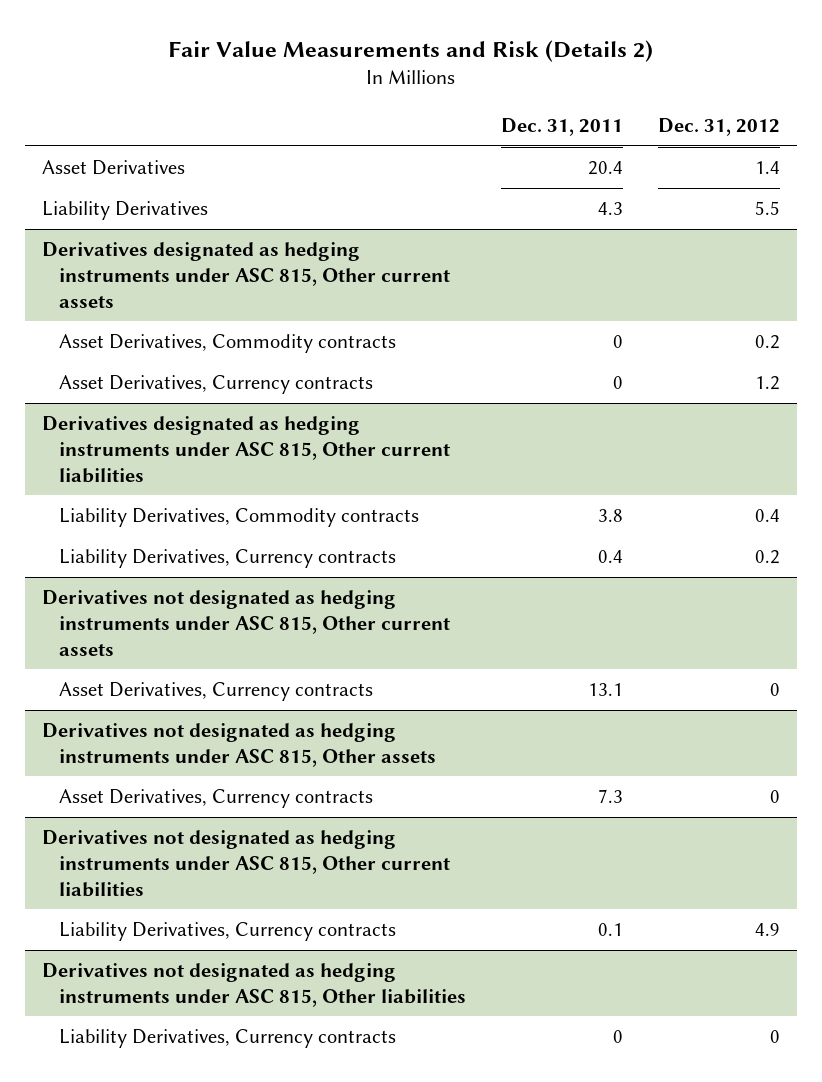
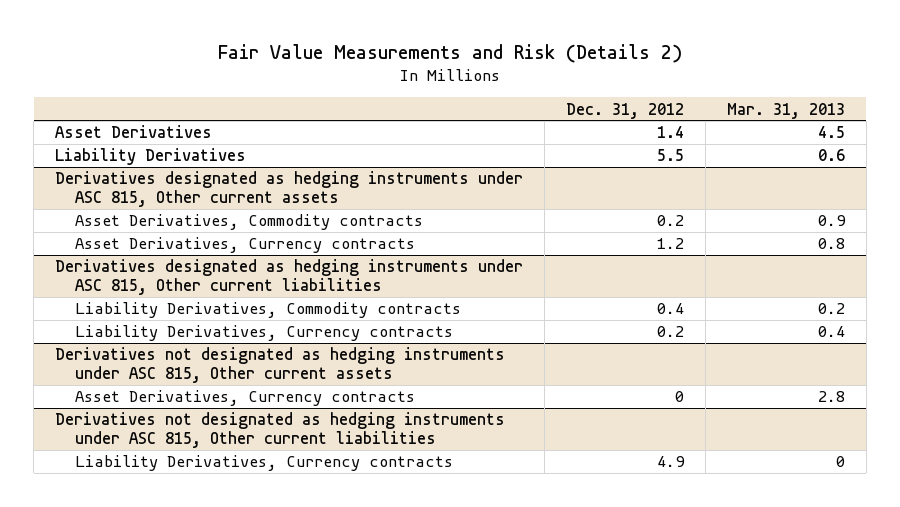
[501,118,624,137] Dec. 31, 2011 -> none
none -> [726,102,845,119] Mar. 31, 2013
[41,722,437,767] Derivatives not designated as hedging instruments under ASC 815, Other assets -> none
[59,788,374,808] Asset Derivatives, Currency contracts -> none
[41,962,467,1007] Derivatives not designated as hedging instruments under ASC 815, Other liabilities -> none
[59,1028,397,1048] Liability Derivatives, Currency contracts -> none

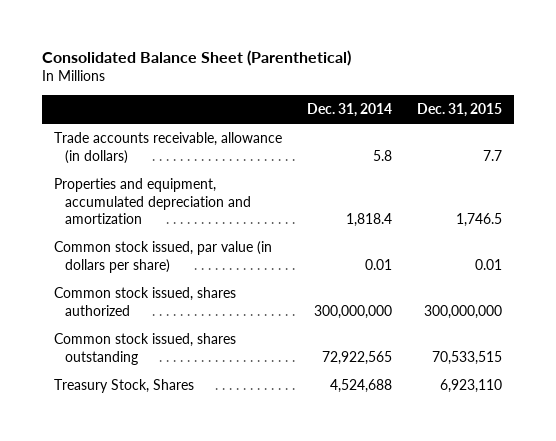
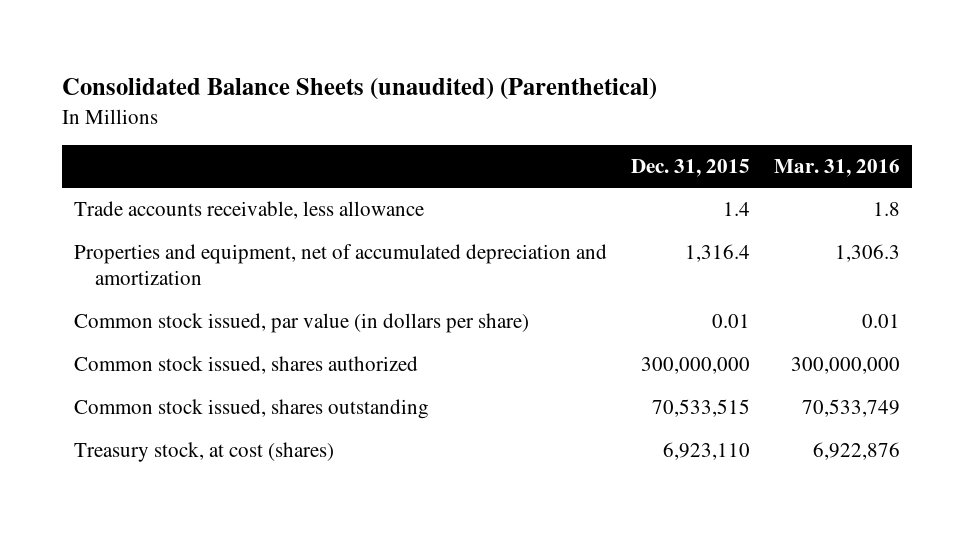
[41,49,351,66] Consolidated Balance Sheet (Parenthetical) -> [62,78,658,101] Consolidated Balance Sheets (unaudited) (Parenthetical)
[306,103,392,118] Dec. 31, 2014 -> none
none -> [773,159,900,178] Mar. 31, 2016
[54,131,283,164] Trade accounts receivable, allowance (in dollars) -> [74,201,425,220] Trade accounts receivable, less allowance
[482,149,502,161] 7.7 -> [722,202,750,217] 1.4
[54,177,252,225] Properties and equipment, accumulated depreciation and amortization -> [74,244,608,286] Properties and equipment, net of accumulated depreciation and amortization
[455,213,502,228] 1,746.5 -> [684,244,750,263] 1,316.4
[54,378,195,393] Treasury Stock, Shares -> [74,442,335,463] Treasury stock, at cost (shares)

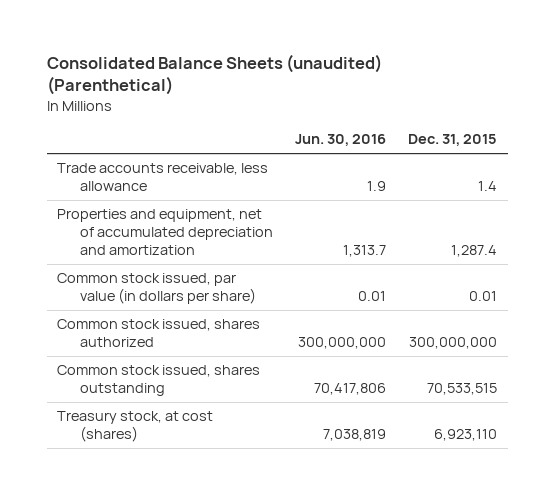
[773,159,900,178] Mar. 31, 2016 -> none
none -> [294,134,386,147] Jun. 30, 2016
[684,244,750,263] 1,316.4 -> [450,245,497,258] 1,287.4

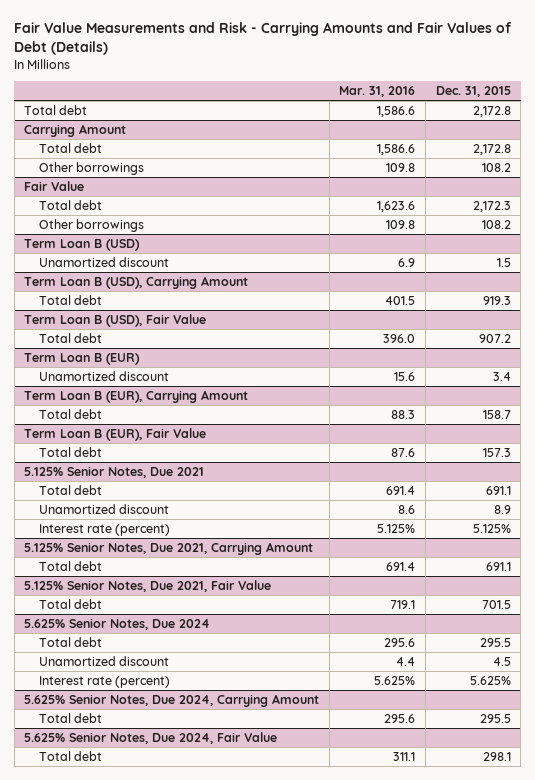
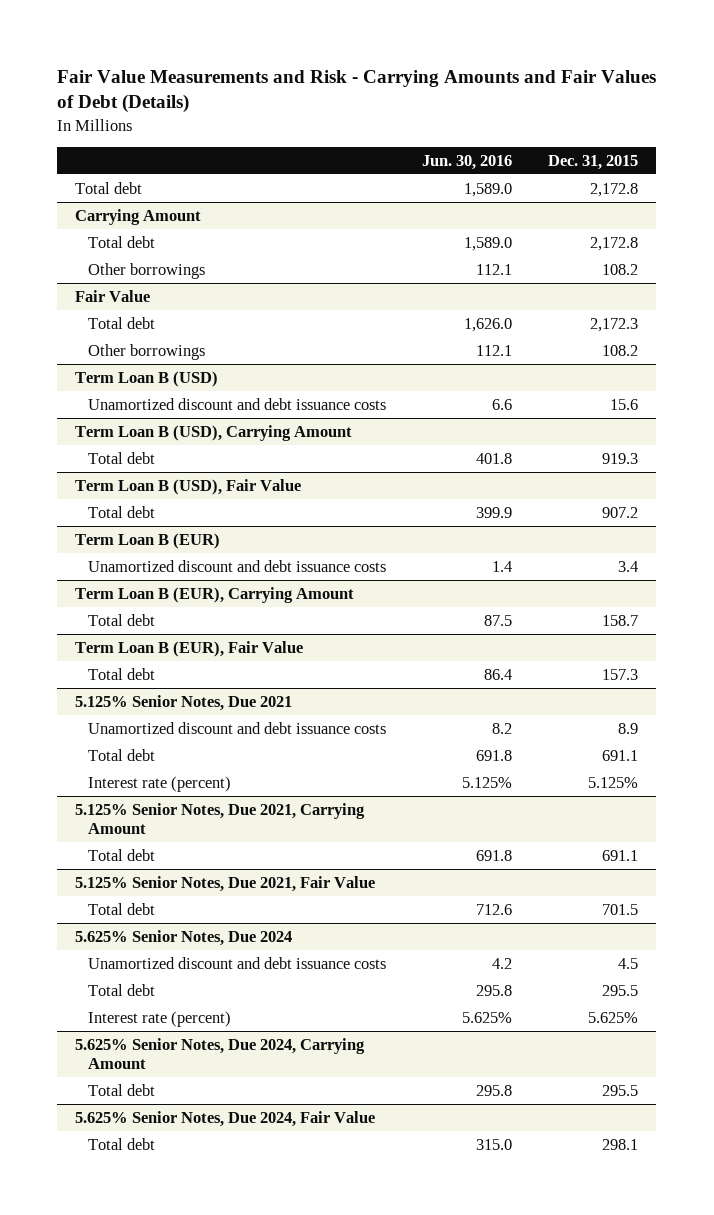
[339,86,416,98] Mar. 31, 2016 -> none
none -> [422,154,513,170] Jun. 30, 2016
[39,256,170,267] Unamortized discount -> none
none -> [88,397,387,410] Unamortized discount and debt issuance costs
[39,370,170,381] Unamortized discount -> none
none -> [88,559,387,572] Unamortized discount and debt issuance costs
none -> [88,721,387,734] Unamortized discount and debt issuance costs
[39,503,170,514] Unamortized discount -> none
none -> [88,956,387,969] Unamortized discount and debt issuance costs
[39,655,170,666] Unamortized discount -> none

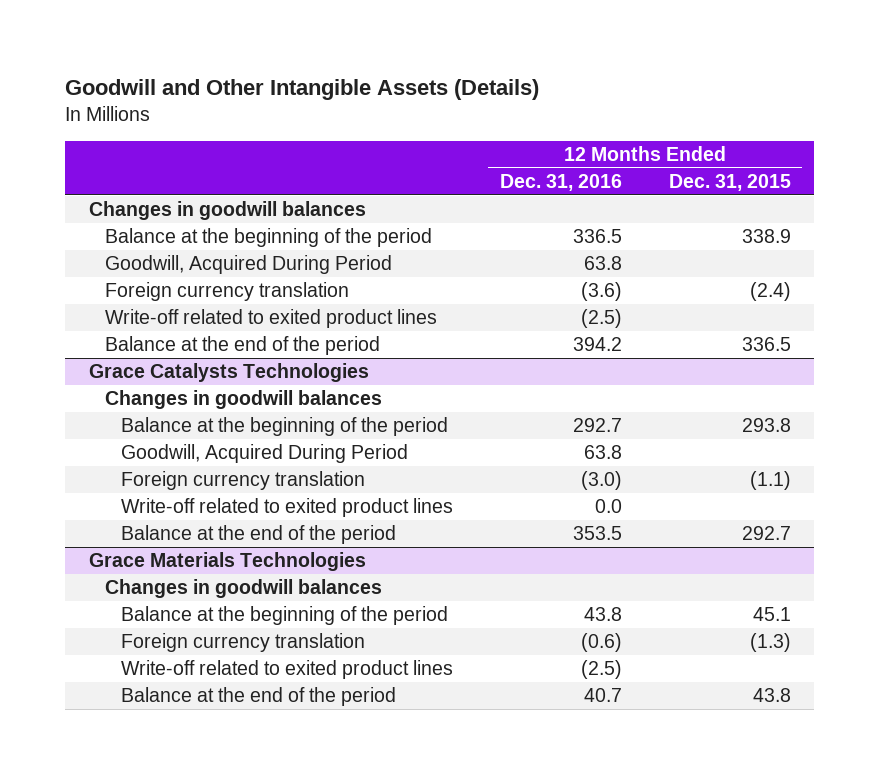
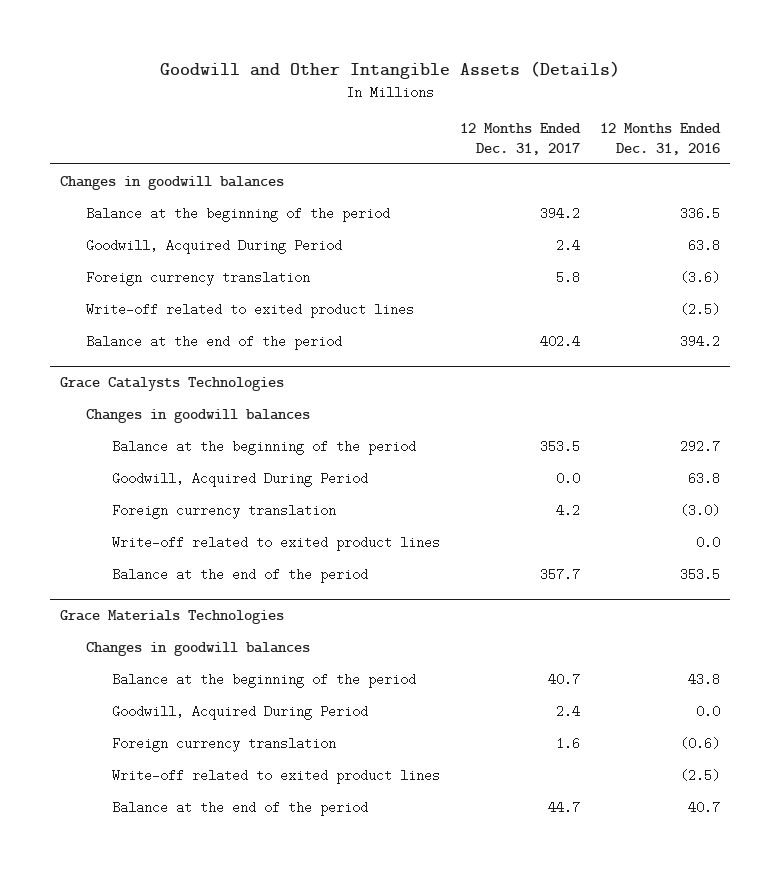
[668,173,791,191] Dec. 31, 2015 -> none
none -> [459,123,581,155] 12 Months Ended Dec. 31, 2017
none -> [111,704,368,720] Goodwill, Acquired During Period

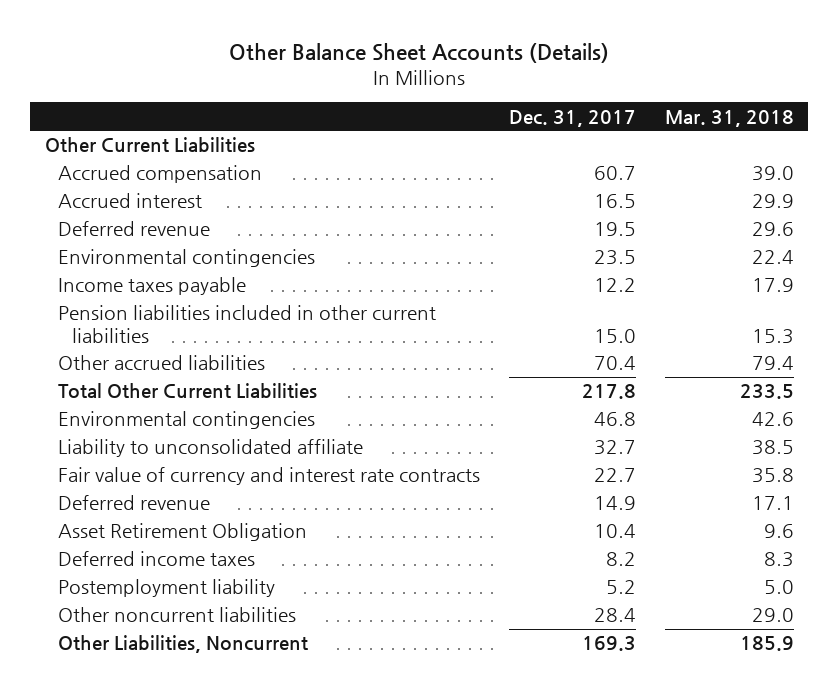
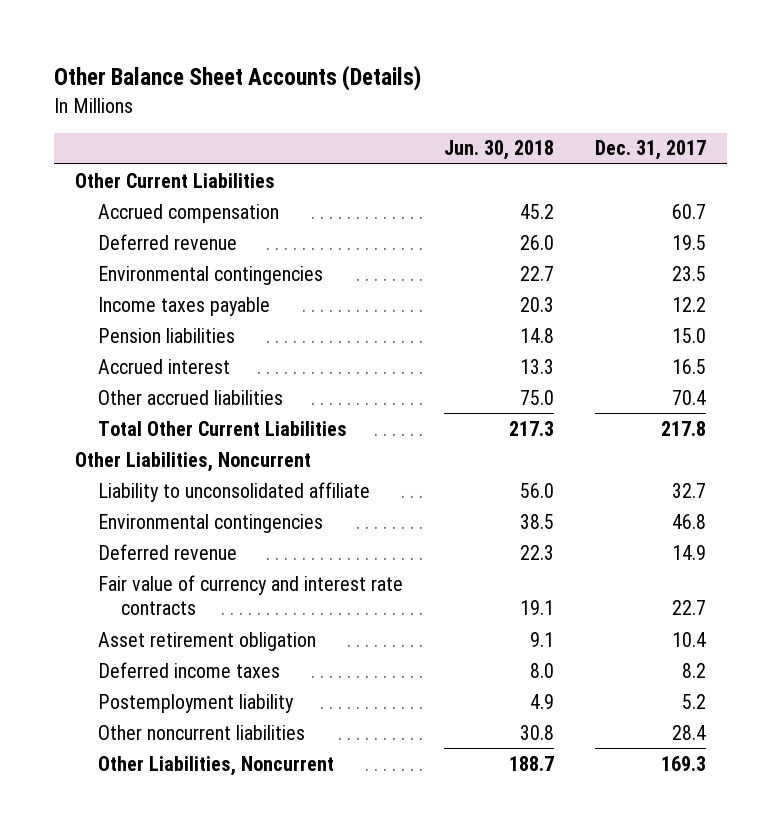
[664,109,794,127] Mar. 31, 2018 -> none
none -> [444,140,555,161] Jun. 30, 2018
[58,305,437,343] Pension liabilities included in other current liabilities -> [97,327,235,343] Pension liabilities
[58,193,203,209] Accrued interest -> [97,358,230,374] Accrued interest
none -> [74,451,311,472] Other Liabilities, Noncurrent
[58,411,316,430] Environmental contingencies -> [97,513,323,533] Environmental contingencies
[58,467,481,486] Fair value of currency and interest rate contracts -> [97,574,403,616] Fair value of currency and interest rate contracts
[58,523,308,542] Asset Retirement Obligation -> [97,631,316,651] Asset retirement obligation

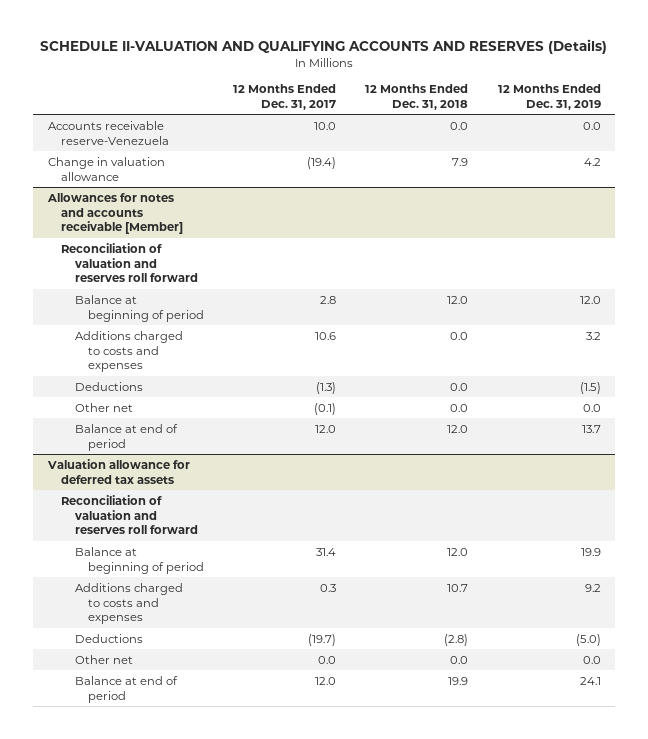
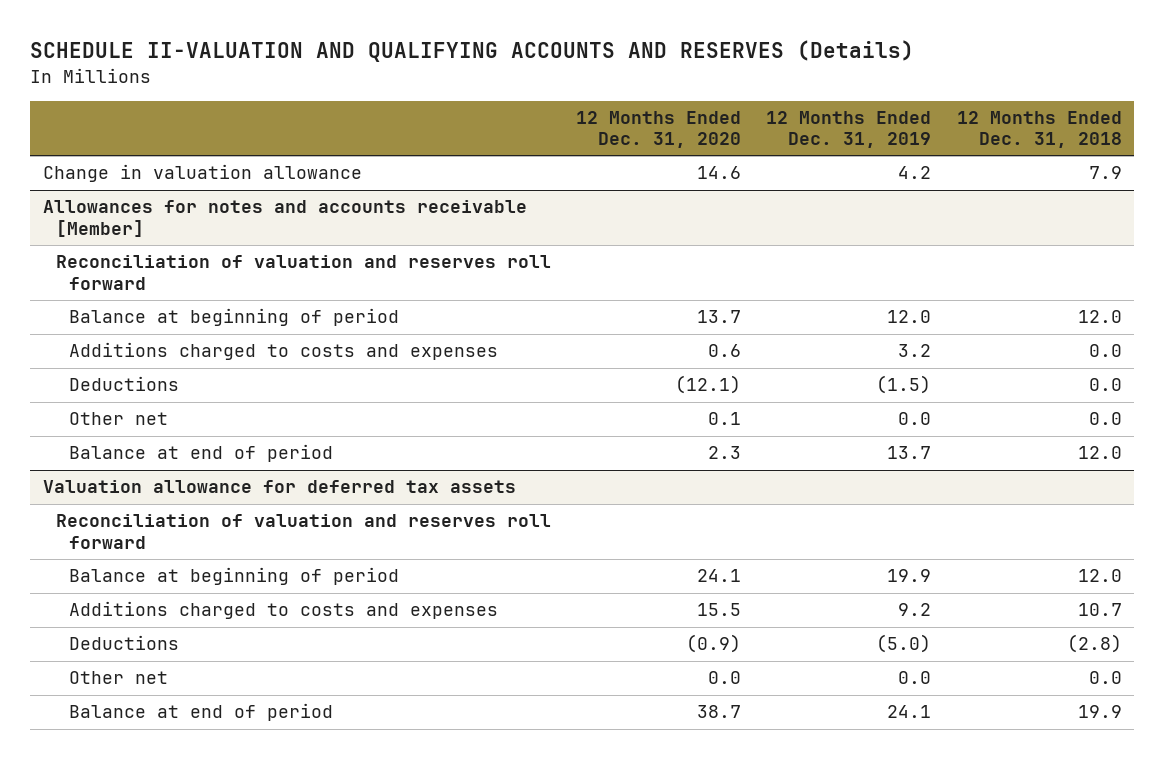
[233,84,337,110] 12 Months Ended Dec. 31, 2017 -> none
none -> [576,110,742,149] 12 Months Ended Dec. 31, 2020
[47,120,170,145] Accounts receivable reserve-Venezuela -> none

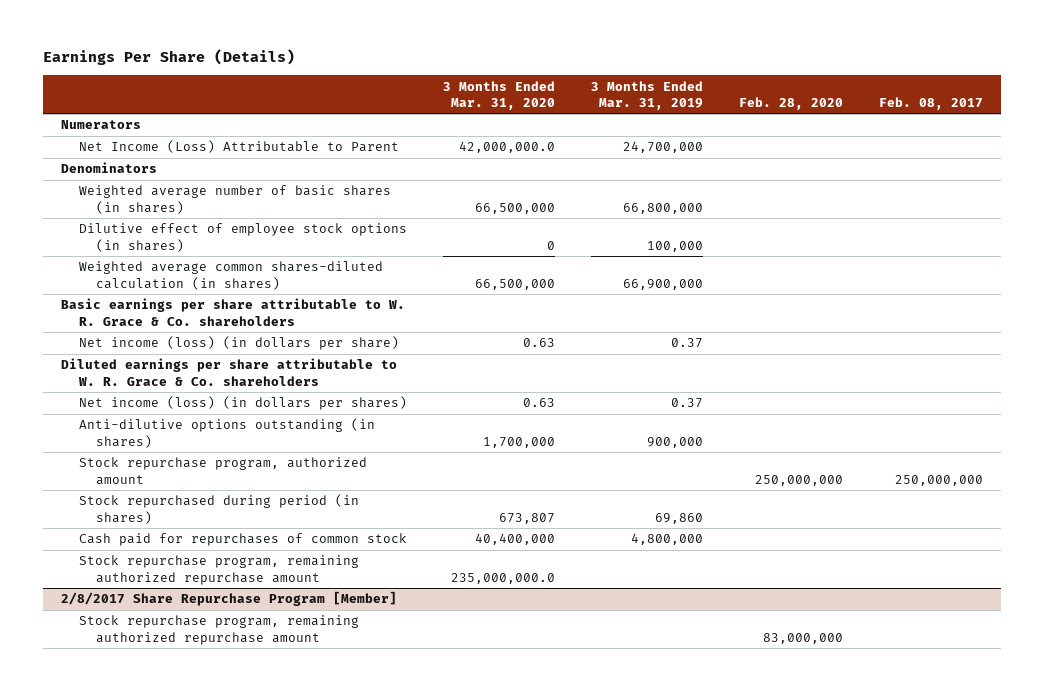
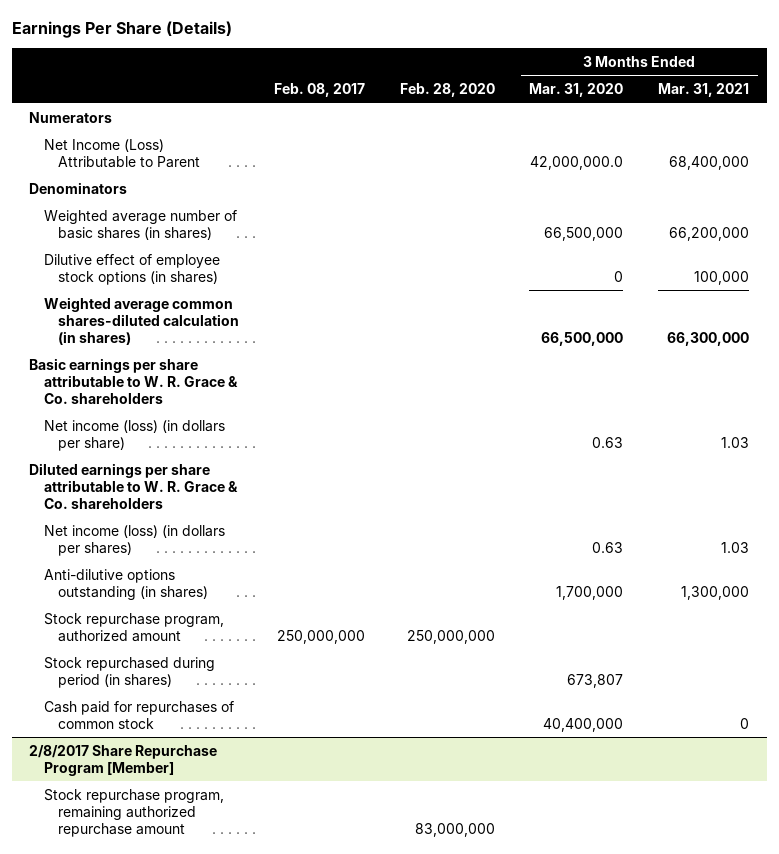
[590,80,703,110] 3 Months Ended Mar. 31, 2019 -> none
none -> [658,83,750,98] Mar. 31, 2021
[78,555,359,585] Stock repurchase program, remaining authorized repurchase amount -> none

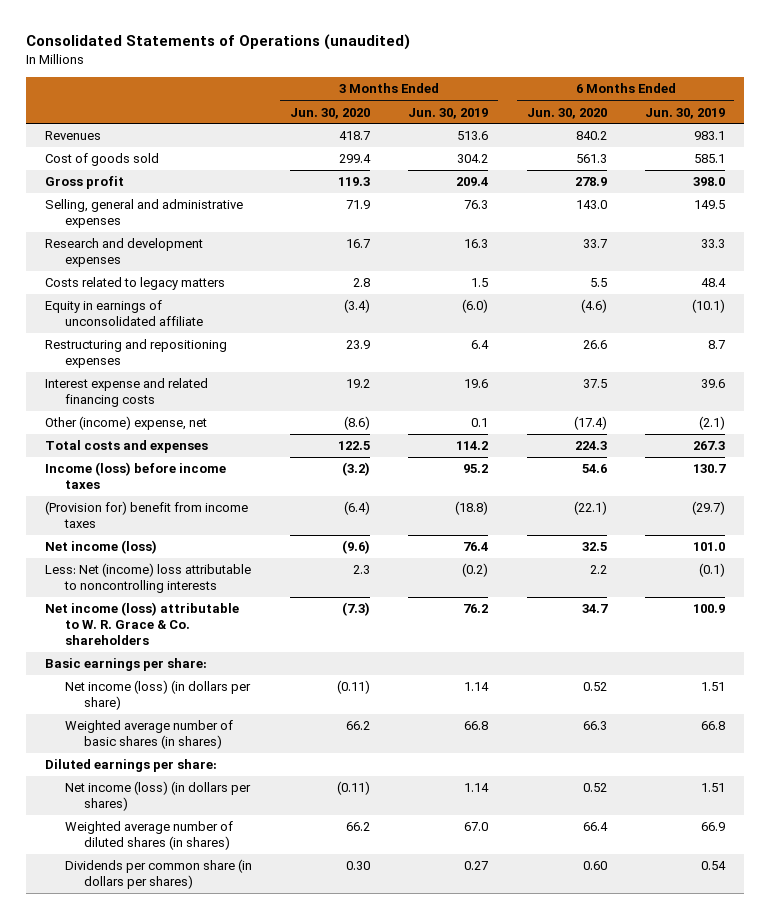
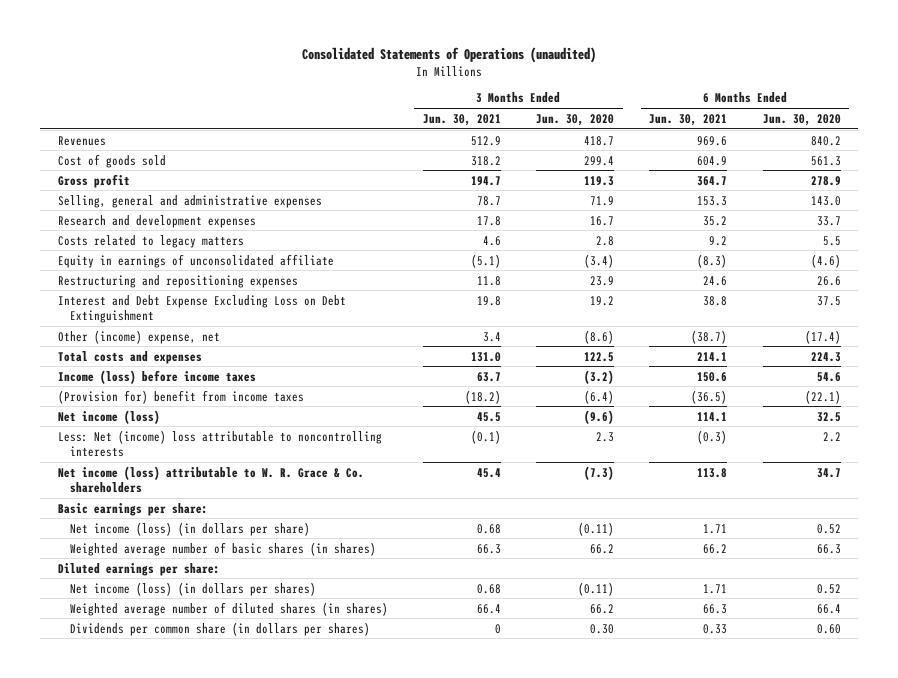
[408,107,489,119] Jun. 30, 2019 -> none
[644,107,725,119] Jun. 30, 2019 -> none
none -> [422,113,501,126] Jun. 30, 2021
none -> [649,113,728,126] Jun. 30, 2021
[44,378,208,408] Interest expense and related financing costs -> [57,294,346,323] Interest and Debt Expense Excluding Loss on Debt Extinguishment

